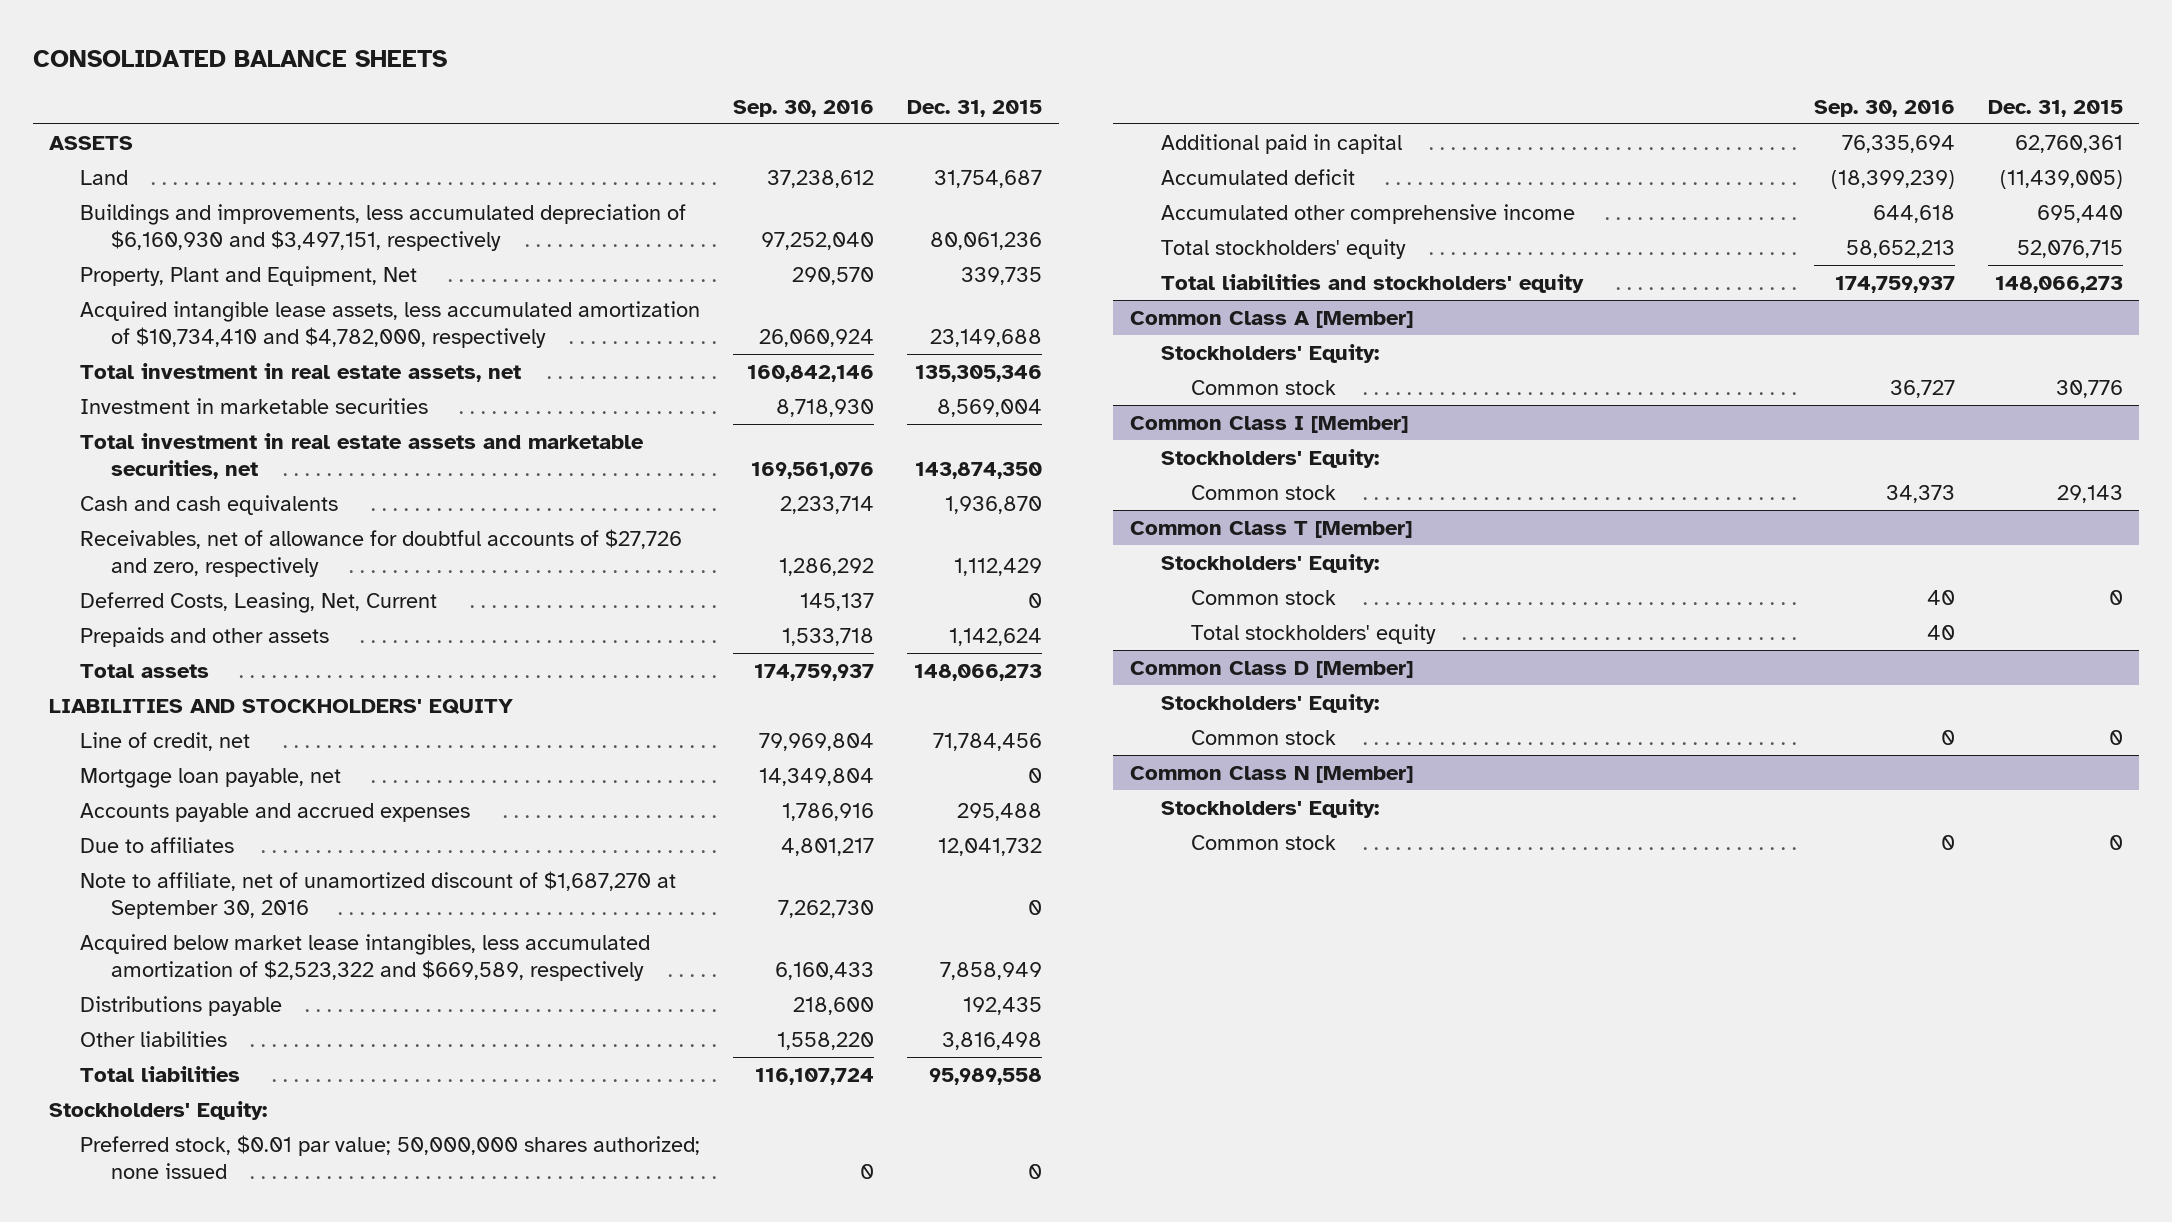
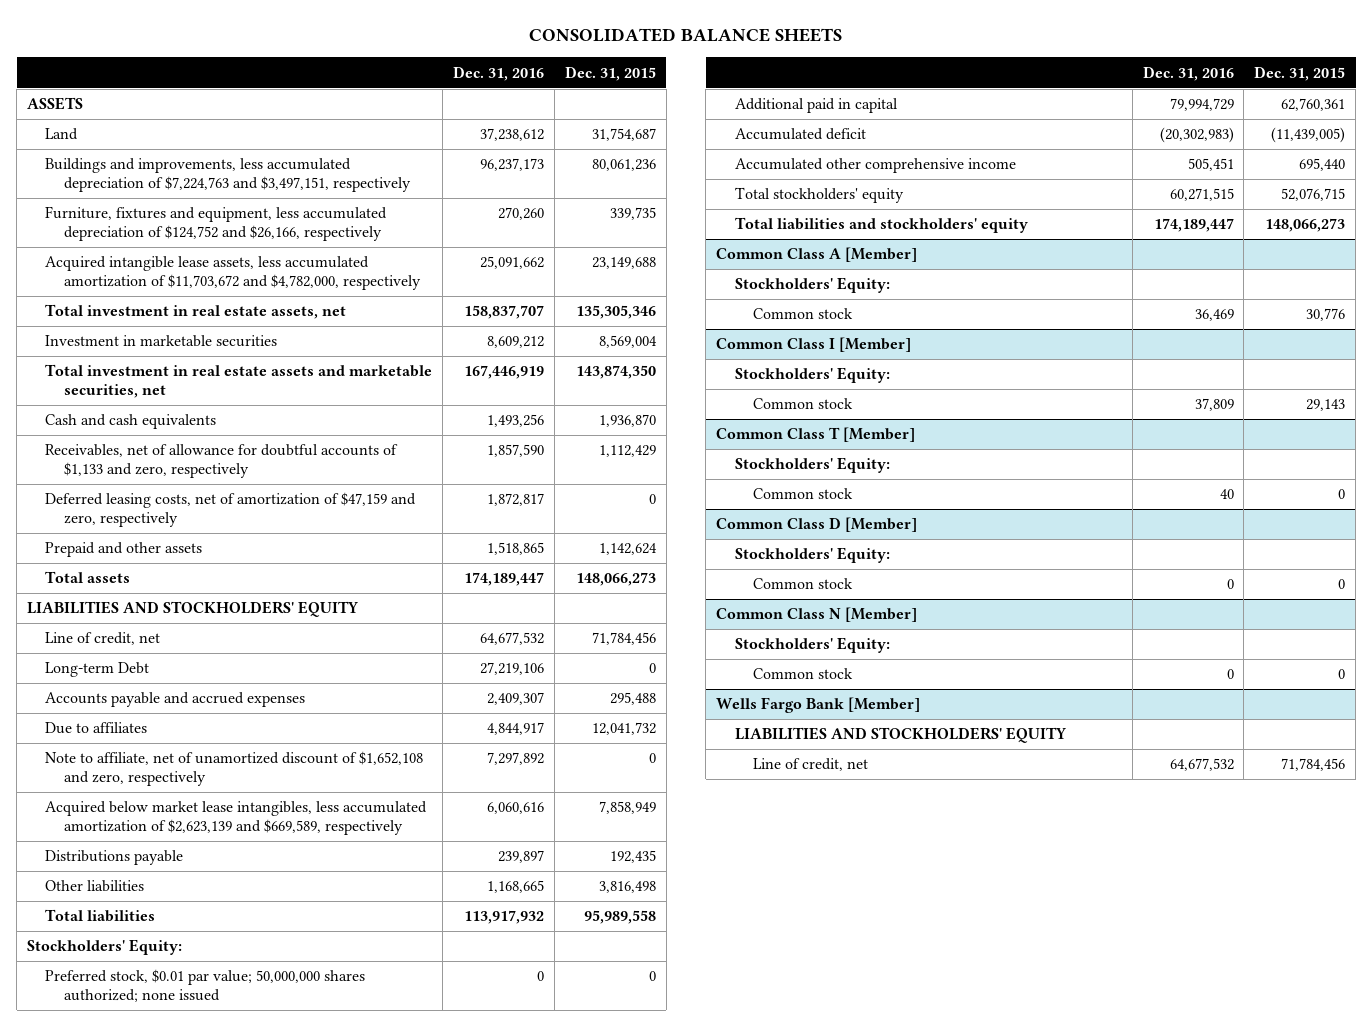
[733,99,875,117] Sep. 30, 2016 -> none
none -> [453,65,545,81] Dec. 31, 2016
[80,203,687,251] Buildings and improvements, less accumulated depreciation of $6,160,930 and $3,497,151, respectively -> [45,158,412,192] Buildings and improvements, less accumulated depreciation of $7,224,763 and $3,497,151, respectively
[80,265,418,286] Property, Plant and Equipment, Net -> [45,206,388,241] Furniture, fixtures and equipment, less accumulated depreciation of $124,752 and $26,166, respectively
[80,300,701,348] Acquired intangible lease assets, less accumulated amortization of $10,734,410 and $4,782,000, respectively -> [45,256,422,290] Acquired intangible lease assets, less accumulated amortization of $11,703,672 and $4,782,000, respectively
[80,528,683,577] Receivables, net of allowance for doubtful accounts of $27,726 and zero, respectively -> [45,444,399,478] Receivables, net of allowance for doubtful accounts of $1,133 and zero, respectively
[80,591,438,613] Deferred Costs, Leasing, Net, Current -> [45,492,417,527] Deferred leasing costs, net of amortization of $47,159 and zero, respectively
[80,626,330,647] Prepaids and other assets -> [45,542,203,558] Prepaid and other assets
[80,767,342,788] Mortgage loan payable, net -> none
none -> [45,662,150,678] Long-term Debt
[80,870,677,919] Note to affiliate, net of unamortized discount of $1,687,270 at September 30, 2016 -> [45,751,424,786] Note to affiliate, net of unamortized discount of $1,652,108 and zero, respectively
[80,933,651,981] Acquired below market lease intangibles, less accumulated amortization of $2,523,322 and $669,589, respectively -> [45,801,428,835] Acquired below market lease intangibles, less accumulated amortization of $2,623,139 and $669,589, respectively
[1191,623,1437,644] Total stockholders' equity -> none
none -> [716,697,921,714] Wells Fargo Bank [Member]
none -> [734,727,1066,744] LIABILITIES AND STOCKHOLDERS' EQUITY
none -> [753,758,869,772] Line of credit, net

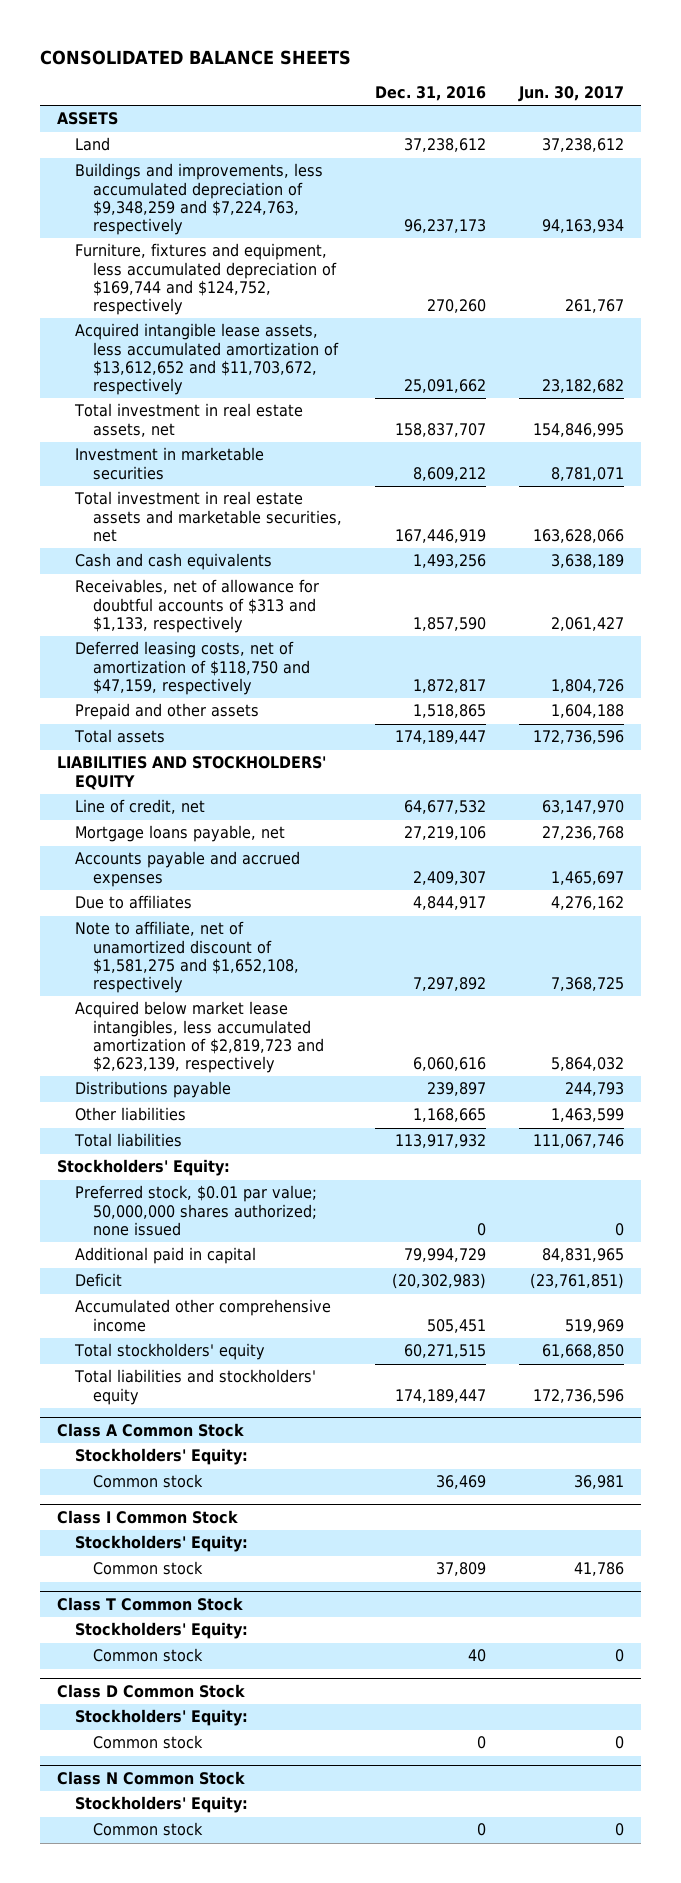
[564,65,656,81] Dec. 31, 2015 -> none
none -> [518,86,625,103] Jun. 30, 2017
[45,158,412,192] Buildings and improvements, less accumulated depreciation of $7,224,763 and $3,497,151, respectively -> [74,163,323,236] Buildings and improvements, less accumulated depreciation of $9,348,259 and $7,224,763, respectively
[45,206,388,241] Furniture, fixtures and equipment, less accumulated depreciation of $124,752 and $26,166, respectively -> [74,243,337,316] Furniture, fixtures and equipment, less accumulated depreciation of $169,744 and $124,752, respectively
[45,256,422,290] Acquired intangible lease assets, less accumulated amortization of $11,703,672 and $4,782,000, respectively -> [74,323,339,396] Acquired intangible lease assets, less accumulated amortization of $13,612,652 and $11,703,672, respectively
[45,444,399,478] Receivables, net of allowance for doubtful accounts of $1,133 and zero, respectively -> [74,579,319,633] Receivables, net of allowance for doubtful accounts of $313 and $1,133, respectively
[45,492,417,527] Deferred leasing costs, net of amortization of $47,159 and zero, respectively -> [74,641,310,695] Deferred leasing costs, net of amortization of $118,750 and $47,159, respectively
[45,662,150,678] Long-term Debt -> [74,825,285,843] Mortgage loans payable, net
[45,751,424,786] Note to affiliate, net of unamortized discount of $1,652,108 and zero, respectively -> [74,921,299,994] Note to affiliate, net of unamortized discount of $1,581,275 and $1,652,108, respectively
[45,801,428,835] Acquired below market lease intangibles, less accumulated amortization of $2,623,139 and $669,589, respectively -> [74,1001,324,1074] Acquired below market lease intangibles, less accumulated amortization of $2,819,723 and $2,623,139, respectively
[734,128,866,141] Accumulated deficit -> [74,1273,122,1288] Deficit
[716,247,918,263] Common Class A [Member] -> [56,1422,244,1437] Class A Common Stock
[716,337,912,353] Common Class I [Member] -> [56,1509,238,1524] Class I Common Stock
[716,427,916,443] Common Class T [Member] -> [56,1596,243,1611] Class T Common Stock
[716,517,918,533] Common Class D [Member] -> [56,1683,245,1698] Class D Common Stock
[716,607,918,623] Common Class N [Member] -> [56,1770,245,1785] Class N Common Stock
[716,697,921,714] Wells Fargo Bank [Member] -> none
[734,727,1066,744] LIABILITIES AND STOCKHOLDERS' EQUITY -> none
[753,758,869,772] Line of credit, net -> none

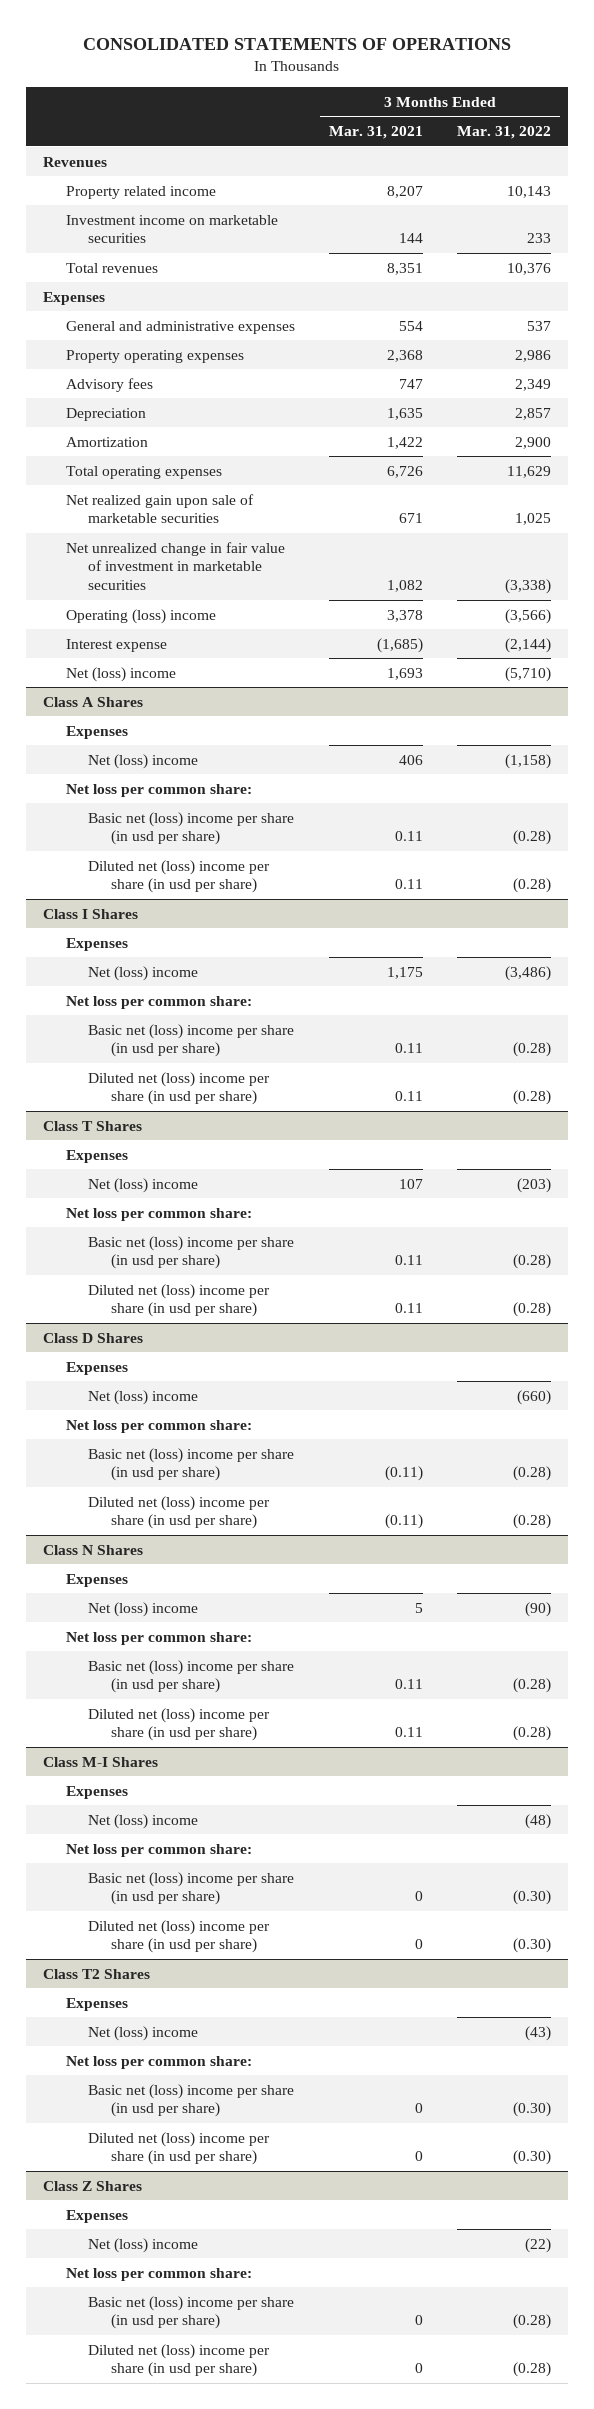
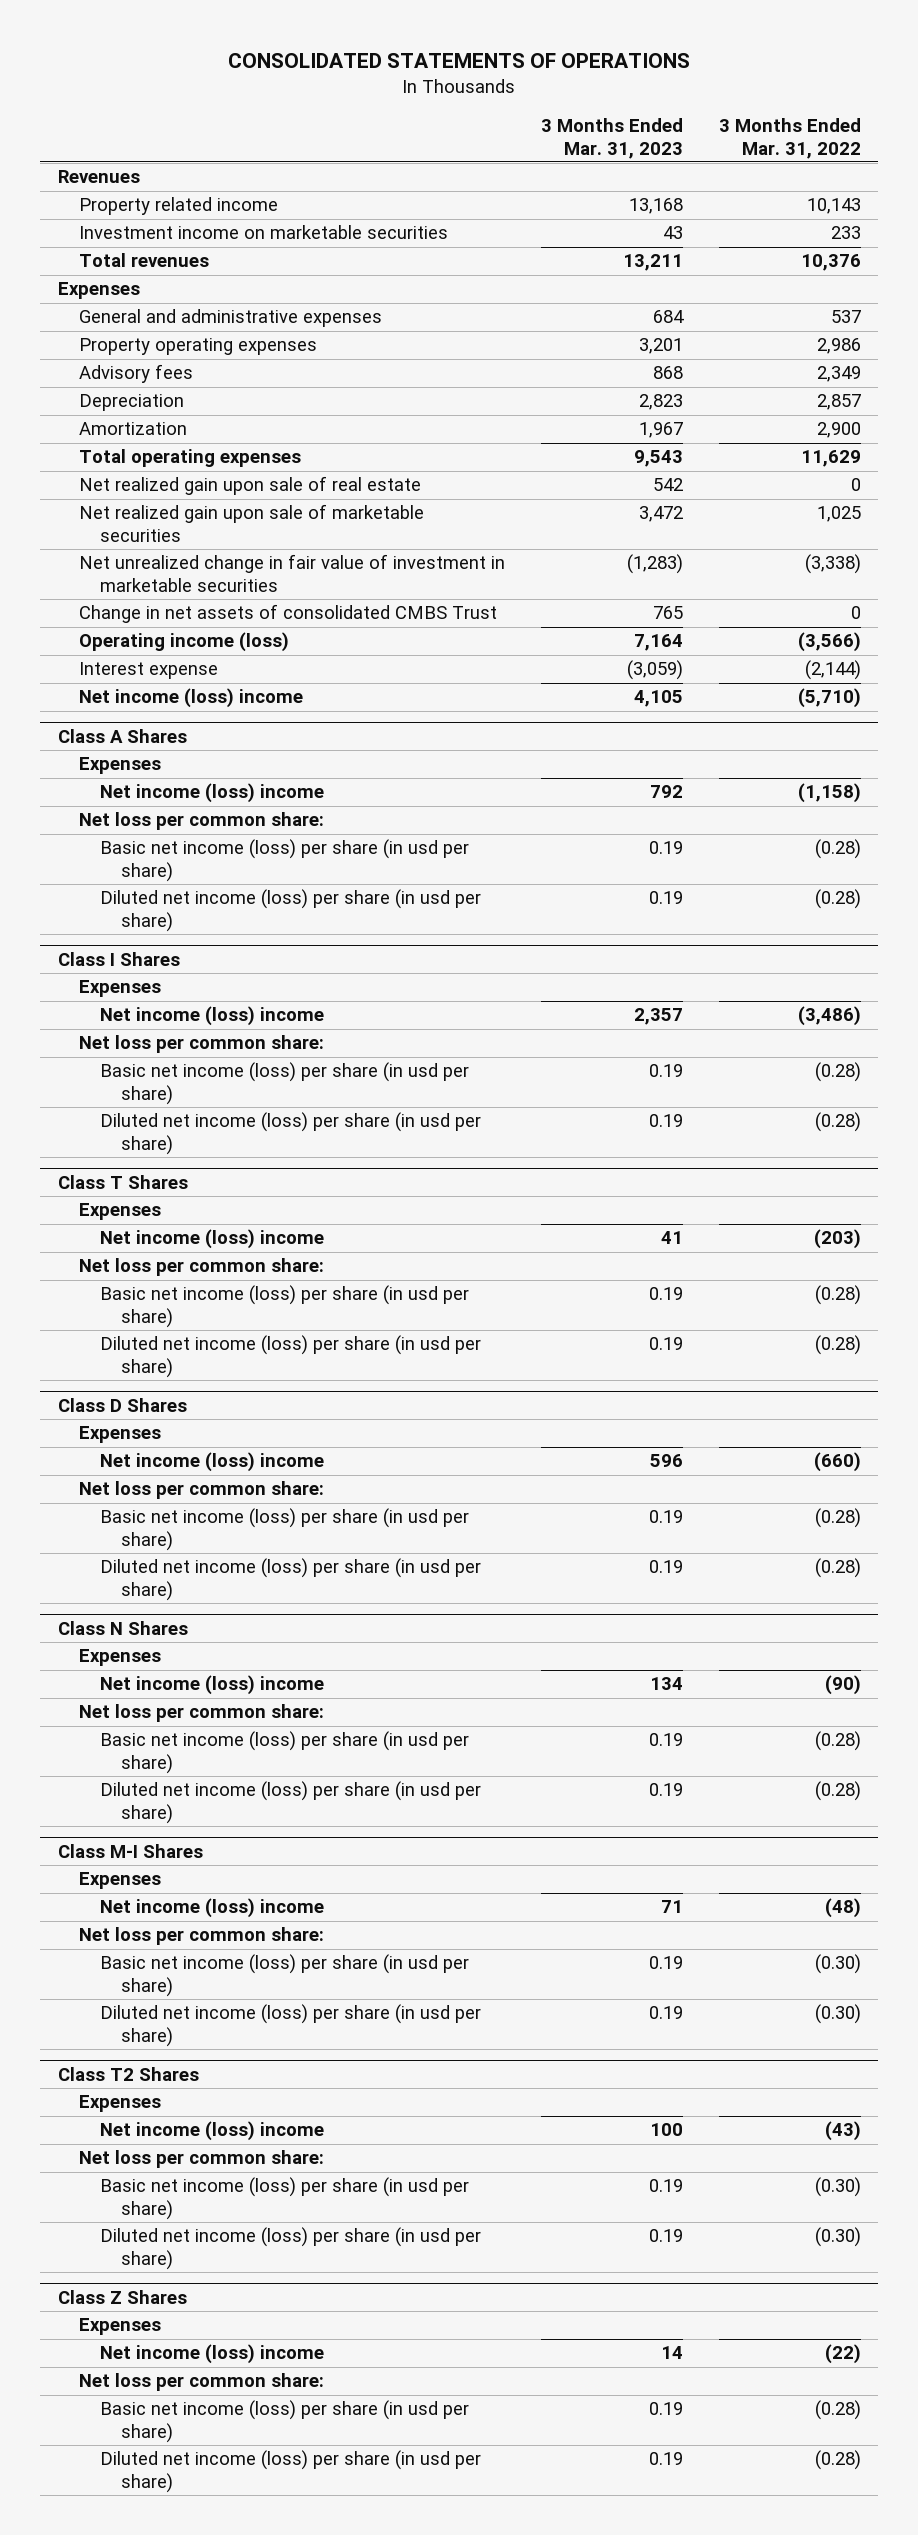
[328,126,423,140] Mar. 31, 2021 -> none
none -> [540,117,683,159] 3 Months Ended Mar. 31, 2023
none -> [78,476,421,496] Net realized gain upon sale of real estate
none -> [78,604,497,624] Change in net assets of consolidated CMBS Trust
[65,608,216,624] Operating (loss) income -> [78,632,289,653] Operating income (loss)
[65,666,176,682] Net (loss) income -> [78,688,303,709] Net income (loss) income
[88,753,199,769] Net (loss) income -> [99,783,324,804] Net income (loss) income
[88,811,295,846] Basic net (loss) income per share (in usd per share) -> [99,839,469,883] Basic net income (loss) per share (in usd per share)
[88,859,271,894] Diluted net (loss) income per share (in usd per share) -> [99,889,481,933] Diluted net income (loss) per share (in usd per share)
[88,965,199,981] Net (loss) income -> [99,1006,324,1027] Net income (loss) income
[88,1023,295,1058] Basic net (loss) income per share (in usd per share) -> [99,1062,469,1106] Basic net income (loss) per share (in usd per share)
[88,1071,271,1106] Diluted net (loss) income per share (in usd per share) -> [99,1112,481,1156] Diluted net income (loss) per share (in usd per share)
[88,1177,199,1193] Net (loss) income -> [99,1229,324,1250] Net income (loss) income
[88,1235,295,1270] Basic net (loss) income per share (in usd per share) -> [99,1285,469,1329] Basic net income (loss) per share (in usd per share)
[88,1283,271,1318] Diluted net (loss) income per share (in usd per share) -> [99,1335,481,1379] Diluted net income (loss) per share (in usd per share)
[88,1389,199,1405] Net (loss) income -> [99,1452,324,1473] Net income (loss) income
[88,1447,295,1482] Basic net (loss) income per share (in usd per share) -> [99,1508,469,1552] Basic net income (loss) per share (in usd per share)
[88,1495,271,1530] Diluted net (loss) income per share (in usd per share) -> [99,1558,481,1602] Diluted net income (loss) per share (in usd per share)
[88,1601,199,1617] Net (loss) income -> [99,1675,324,1696] Net income (loss) income
[88,1659,295,1694] Basic net (loss) income per share (in usd per share) -> [99,1731,469,1775] Basic net income (loss) per share (in usd per share)
[88,1707,271,1742] Diluted net (loss) income per share (in usd per share) -> [99,1781,481,1825] Diluted net income (loss) per share (in usd per share)
[88,1813,199,1829] Net (loss) income -> [99,1898,324,1919] Net income (loss) income
[88,1871,295,1906] Basic net (loss) income per share (in usd per share) -> [99,1954,469,1998] Basic net income (loss) per share (in usd per share)
[88,1919,271,1954] Diluted net (loss) income per share (in usd per share) -> [99,2004,481,2048] Diluted net income (loss) per share (in usd per share)
[88,2025,199,2041] Net (loss) income -> [99,2121,324,2142] Net income (loss) income
[88,2083,295,2118] Basic net (loss) income per share (in usd per share) -> [99,2177,469,2221] Basic net income (loss) per share (in usd per share)
[88,2131,271,2166] Diluted net (loss) income per share (in usd per share) -> [99,2227,481,2271] Diluted net income (loss) per share (in usd per share)
[88,2237,199,2253] Net (loss) income -> [99,2344,324,2365] Net income (loss) income
[88,2295,295,2330] Basic net (loss) income per share (in usd per share) -> [99,2400,469,2444] Basic net income (loss) per share (in usd per share)
[88,2343,271,2378] Diluted net (loss) income per share (in usd per share) -> [99,2450,481,2494] Diluted net income (loss) per share (in usd per share)

